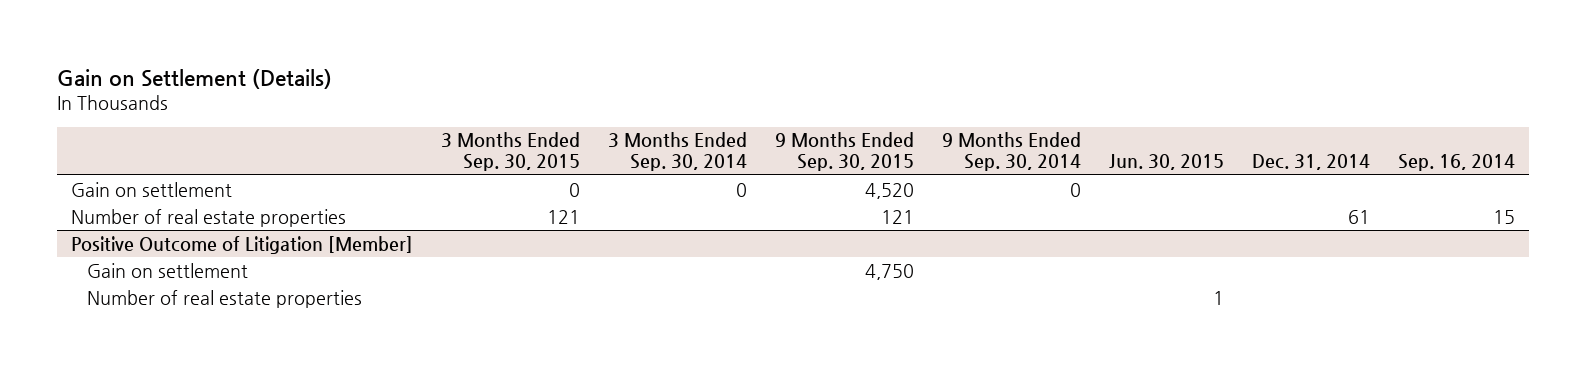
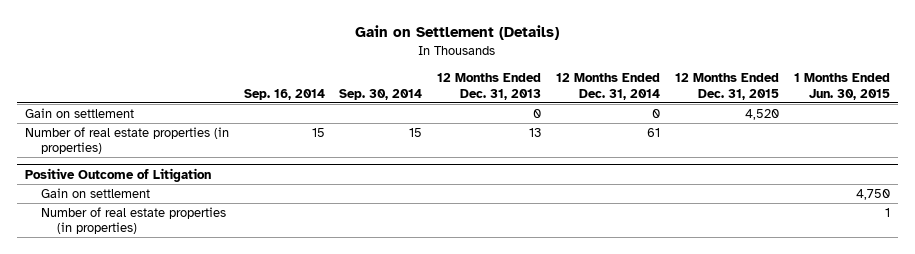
[440,132,580,172] 3 Months Ended Sep. 30, 2015 -> none
[607,132,747,172] 3 Months Ended Sep. 30, 2014 -> none
[774,132,914,172] 9 Months Ended Sep. 30, 2015 -> none
[941,132,1081,172] 9 Months Ended Sep. 30, 2014 -> none
[1108,154,1224,171] Jun. 30, 2015 -> none
[1251,154,1370,171] Dec. 31, 2014 -> none
none -> [339,88,423,100] Sep. 30, 2014
none -> [437,73,542,100] 12 Months Ended Dec. 31, 2013
none -> [556,73,661,100] 12 Months Ended Dec. 31, 2014
none -> [675,73,780,100] 12 Months Ended Dec. 31, 2015
none -> [794,73,891,100] 1 Months Ended Jun. 30, 2015
[70,208,346,227] Number of real estate properties -> [24,126,229,155] Number of real estate properties (in properties)
[70,235,413,254] Positive Outcome of Litigation [Member] -> [24,167,211,182] Positive Outcome of Litigation
[86,289,362,308] Number of real estate properties -> [40,206,226,235] Number of real estate properties (in properties)

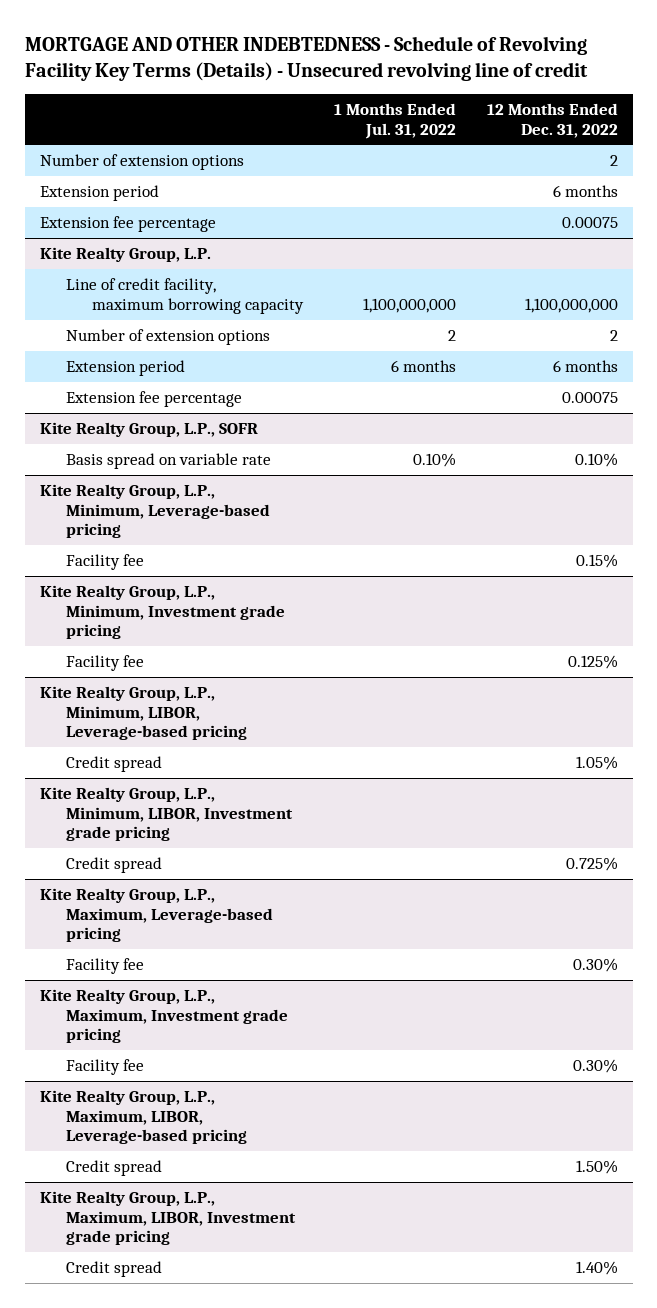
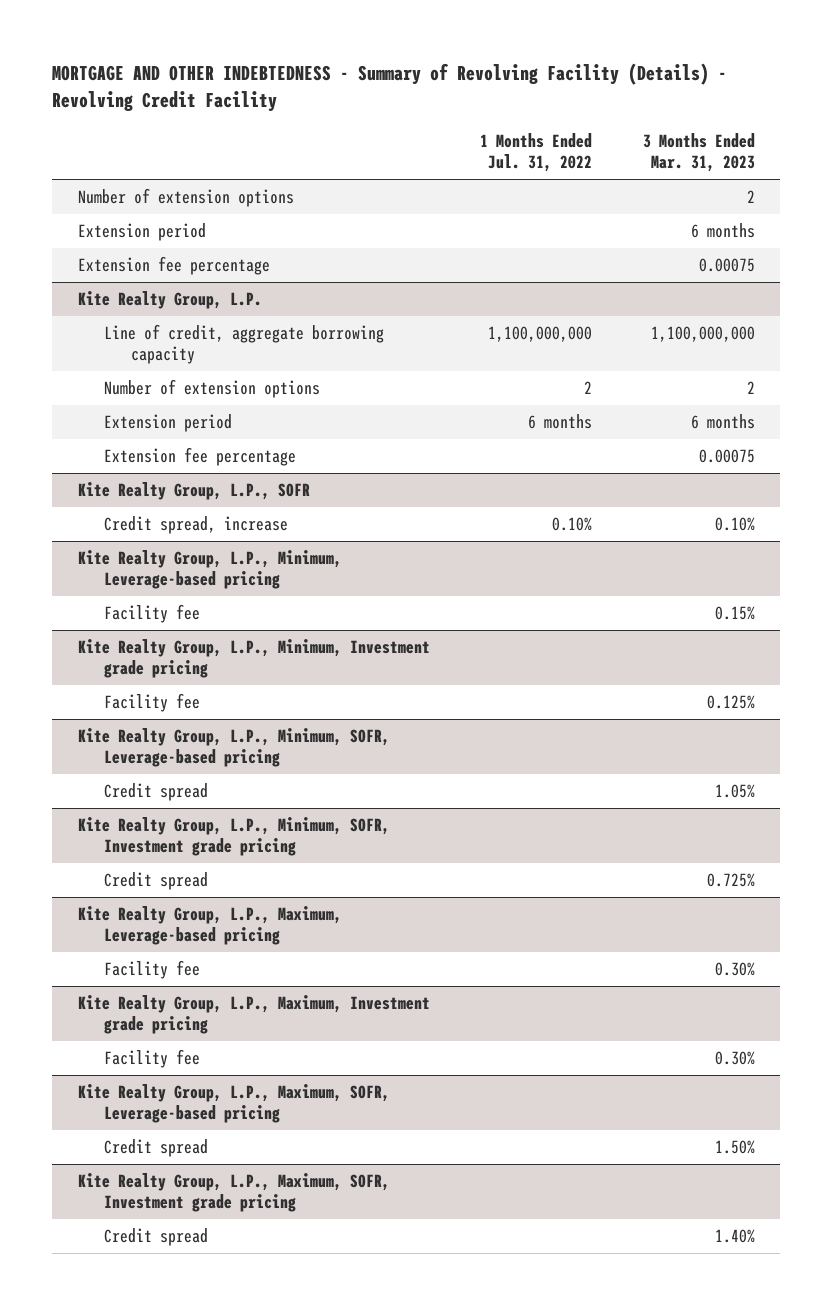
[24,35,588,81] MORTGAGE AND OTHER INDEBTEDNESS - Schedule of Revolving Facility Key Terms (Details) - Unsecured revolving line of credit -> [52,62,728,112] MORTGAGE AND OTHER INDEBTEDNESS - Summary of Revolving Facility (Details) - Revolving Credit Facility
[486,103,618,138] 12 Months Ended Dec. 31, 2022 -> none
none -> [642,133,755,173] 3 Months Ended Mar. 31, 2023
[66,278,305,314] Line of credit facility, maximum borrowing capacity -> [104,324,385,365] Line of credit, aggregate borrowing capacity
[66,453,272,470] Basis spread on variable rate -> [104,516,289,535] Credit spread, increase
[39,686,248,741] Kite Realty Group, L.P., Minimum, LIBOR, Leverage-based pricing -> [77,728,390,768] Kite Realty Group, L.P., Minimum, SOFR, Leverage-based pricing
[39,787,294,842] Kite Realty Group, L.P., Minimum, LIBOR, Investment grade pricing -> [77,817,390,857] Kite Realty Group, L.P., Minimum, SOFR, Investment grade pricing
[39,1090,248,1145] Kite Realty Group, L.P., Maximum, LIBOR, Leverage-based pricing -> [77,1084,390,1124] Kite Realty Group, L.P., Maximum, SOFR, Leverage-based pricing
[39,1191,297,1246] Kite Realty Group, L.P., Maximum, LIBOR, Investment grade pricing -> [77,1173,390,1213] Kite Realty Group, L.P., Maximum, SOFR, Investment grade pricing

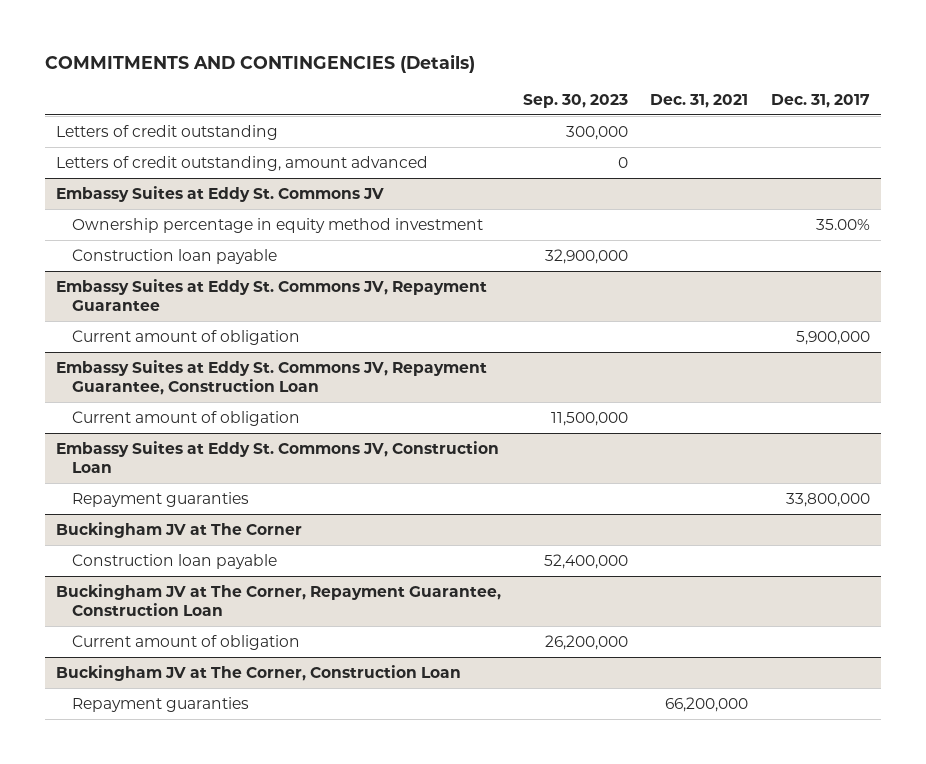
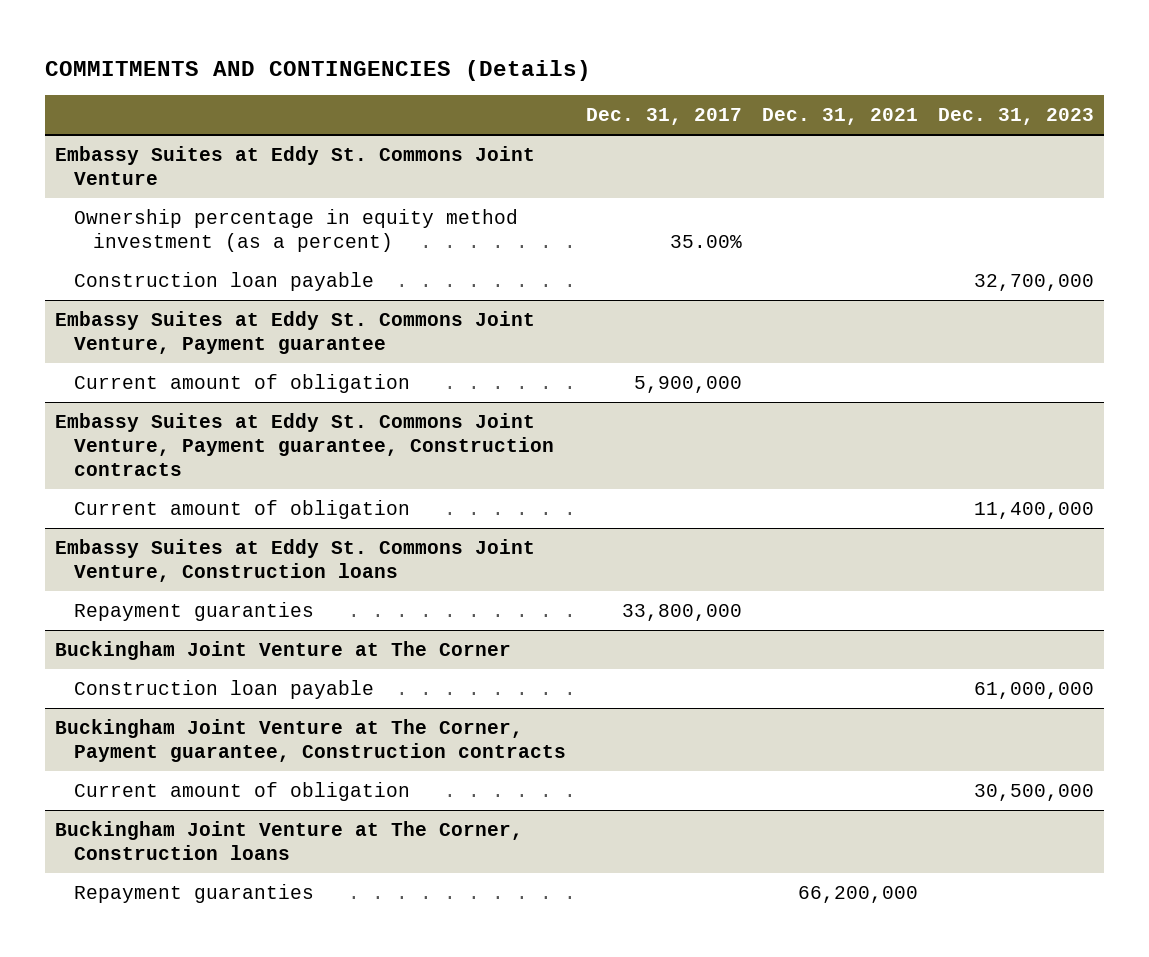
[523,93,629,108] Sep. 30, 2023 -> none
none -> [938,108,1095,126] Dec. 31, 2023
[56,124,279,140] Letters of credit outstanding -> none
[56,155,429,171] Letters of credit outstanding, amount advanced -> none
[56,185,385,202] Embassy Suites at Eddy St. Commons JV -> [55,146,536,186] Embassy Suites at Eddy St. Commons Joint Venture
[72,217,484,233] Ownership percentage in equity method investment -> [73,209,518,253] Ownership percentage in equity method investment (as a percent)
[56,278,488,312] Embassy Suites at Eddy St. Commons JV, Repayment Guarantee -> [55,311,536,355] Embassy Suites at Eddy St. Commons Joint Venture, Payment guarantee
[56,359,488,396] Embassy Suites at Eddy St. Commons JV, Repayment Guarantee, Construction Loan -> [55,413,554,477] Embassy Suites at Eddy St. Commons Joint Venture, Payment guarantee, Construction contracts
[56,440,500,474] Embassy Suites at Eddy St. Commons JV, Construction Loan -> [55,539,536,583] Embassy Suites at Eddy St. Commons Joint Venture, Construction loans
[56,521,303,538] Buckingham JV at The Corner -> [55,641,512,661] Buckingham Joint Venture at The Corner
[56,583,502,617] Buckingham JV at The Corner, Repayment Guarantee, Construction Loan -> none
[72,634,301,650] Current amount of obligation -> none
none -> [55,719,566,763] Buckingham Joint Venture at The Corner, Payment guarantee, Construction contracts
none -> [73,782,410,802] Current amount of obligation
[56,664,462,681] Buckingham JV at The Corner, Construction Loan -> [55,821,524,861] Buckingham Joint Venture at The Corner, Construction loans

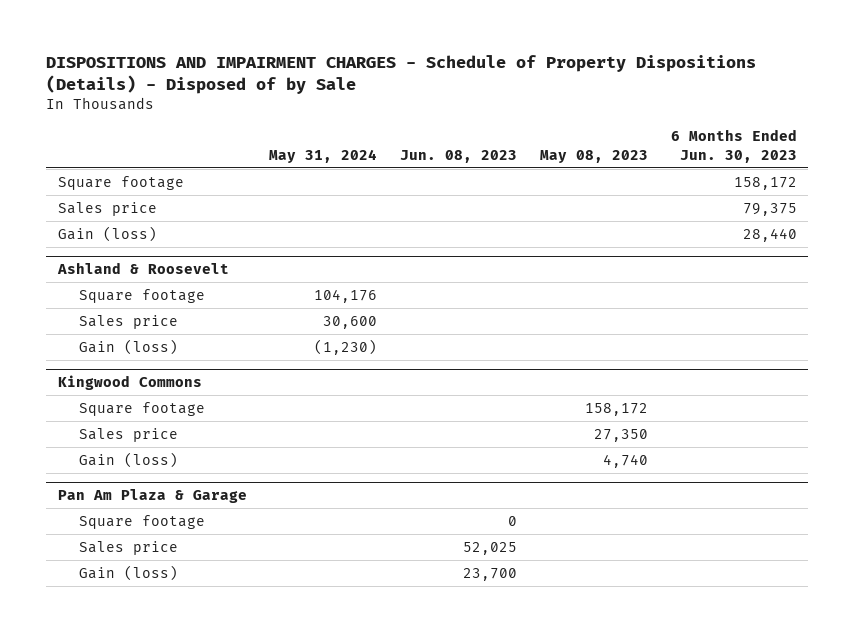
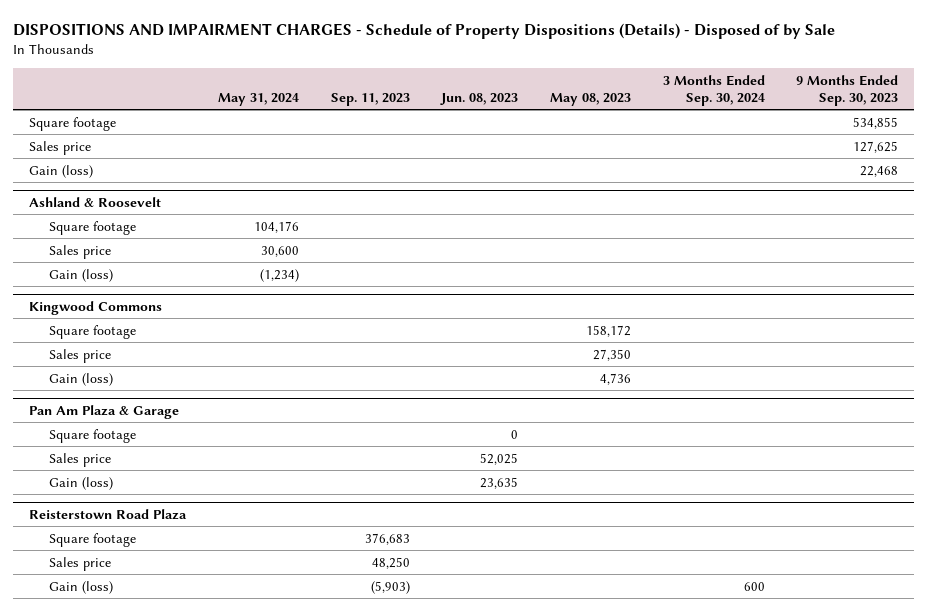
[670,129,797,163] 6 Months Ended Jun. 30, 2023 -> none
none -> [330,92,410,106] Sep. 11, 2023
none -> [662,74,765,106] 3 Months Ended Sep. 30, 2024
none -> [796,74,899,106] 9 Months Ended Sep. 30, 2023
[314,338,378,355] (1,230) -> [259,268,299,282] (1,234)
[602,453,648,468] 4,740 -> [599,372,631,385] 4,736
[463,567,518,581] 23,700 -> [480,476,519,489] 23,635
none -> [29,509,188,521] Reisterstown Road Plaza
none -> [48,532,136,547] Square footage
none -> [48,556,111,571] Sales price
none -> [48,580,113,594] Gain (loss)

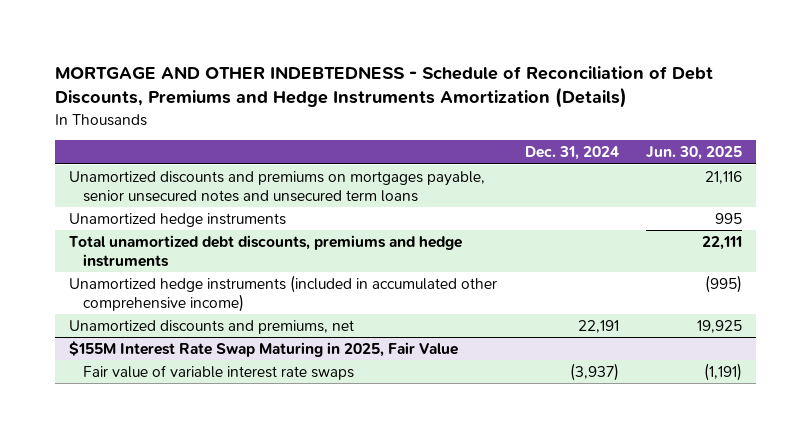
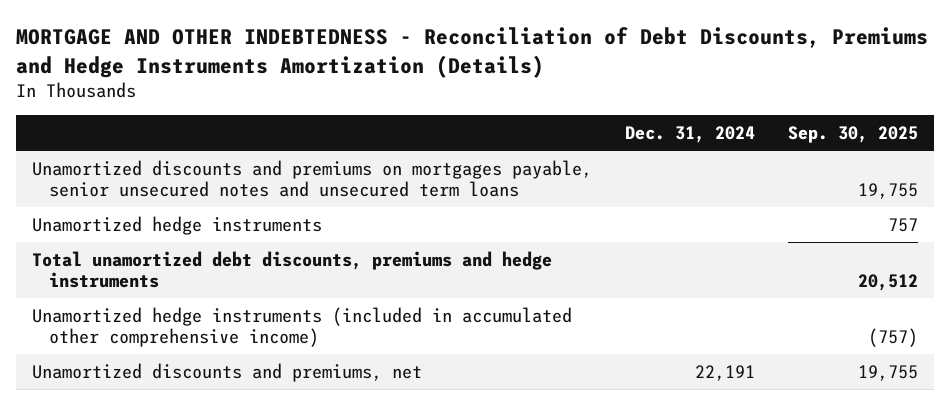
[54,66,713,109] MORTGAGE AND OTHER INDEBTEDNESS - Schedule of Reconciliation of Debt Discounts, Premiums and Hedge Instruments Amortization (Details) -> [16,27,929,78] MORTGAGE AND OTHER INDEBTEDNESS - Reconciliation of Debt Discounts, Premiums and Hedge Instruments Amortization (Details)
[646,146,743,161] Jun. 30, 2025 -> none
none -> [787,126,918,144] Sep. 30, 2025
[68,340,458,357] $155M Interest Rate Swap Maturing in 2025, Fair Value -> none
[83,364,355,380] Fair value of variable interest rate swaps -> none

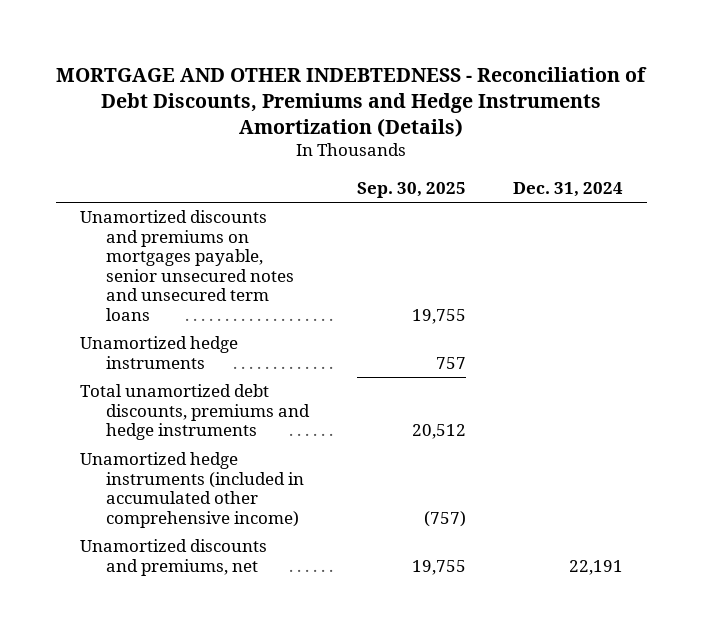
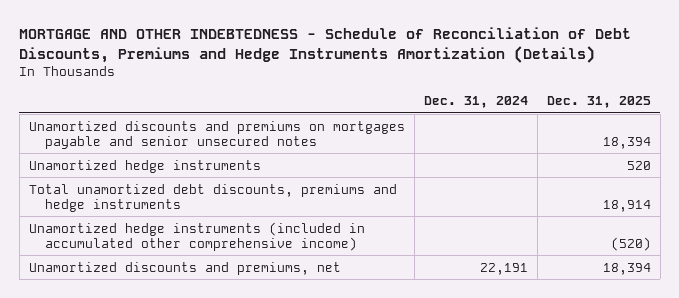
[56,66,648,137] MORTGAGE AND OTHER INDEBTEDNESS - Reconciliation of Debt Discounts, Premiums and Hedge Instruments Amortization (Details) -> [19,26,632,63] MORTGAGE AND OTHER INDEBTEDNESS - Schedule of Reconciliation of Debt Discounts, Premiums and Hedge Instruments Amortization (Details)
[356,181,466,198] Sep. 30, 2025 -> none
none -> [546,96,651,109] Dec. 31, 2025
[79,210,295,321] Unamortized discounts and premiums on mortgages payable, senior unsecured notes and unsecured term loans -> [28,120,405,149] Unamortized discounts and premiums on mortgages payable and senior unsecured notes

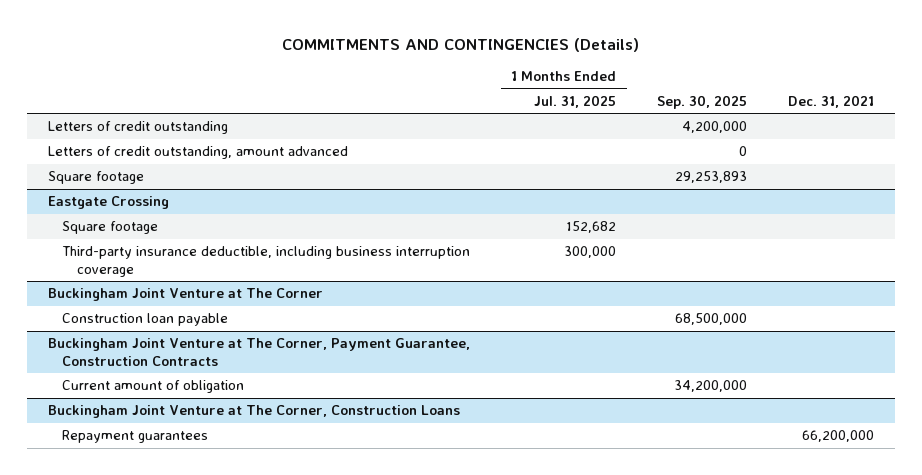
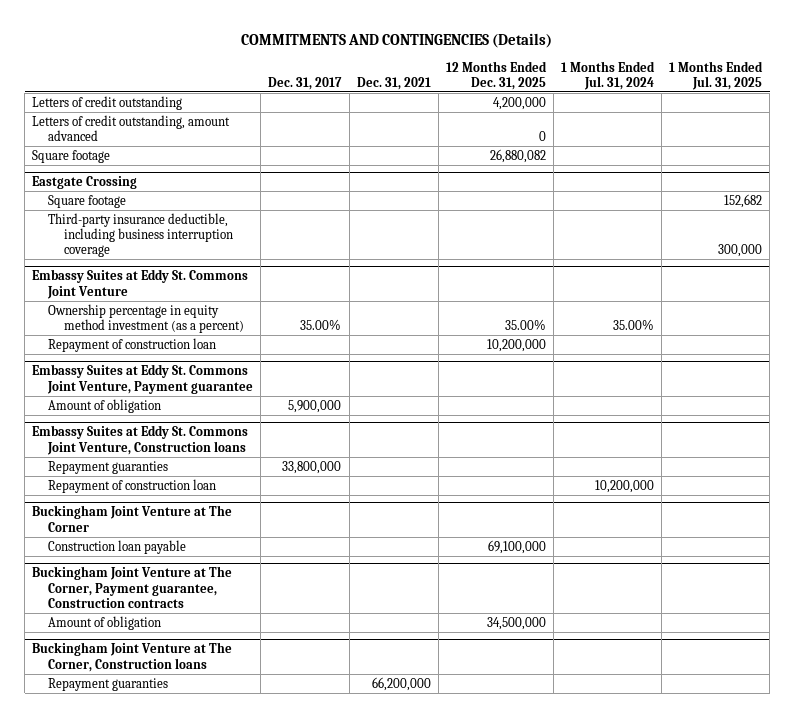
[657,94,748,109] Sep. 30, 2025 -> none
none -> [268,76,343,90] Dec. 31, 2017
none -> [445,60,547,90] 12 Months Ended Dec. 31, 2025
none -> [560,60,655,90] 1 Months Ended Jul. 31, 2024
none -> [32,269,249,299] Embassy Suites at Eddy St. Commons Joint Venture
none -> [48,303,245,334] Ownership percentage in equity method investment (as a percent)
none -> [48,337,217,352] Repayment of construction loan
none -> [32,364,254,394] Embassy Suites at Eddy St. Commons Joint Venture, Payment guarantee
none -> [48,398,162,413] Amount of obligation
none -> [32,425,249,455] Embassy Suites at Eddy St. Commons Joint Venture, Construction loans
none -> [48,460,169,474] Repayment guaranties
none -> [48,478,217,493] Repayment of construction loan
[47,338,470,366] Buckingham Joint Venture at The Corner, Payment Guarantee, Construction Contracts -> [32,566,233,608] Buckingham Joint Venture at The Corner, Payment guarantee, Construction contracts
[62,380,245,394] Current amount of obligation -> [48,615,162,630] Amount of obligation
[47,405,460,419] Buckingham Joint Venture at The Corner, Construction Loans -> [32,642,233,672] Buckingham Joint Venture at The Corner, Construction loans
[62,430,209,444] Repayment guarantees -> [48,677,169,691] Repayment guaranties

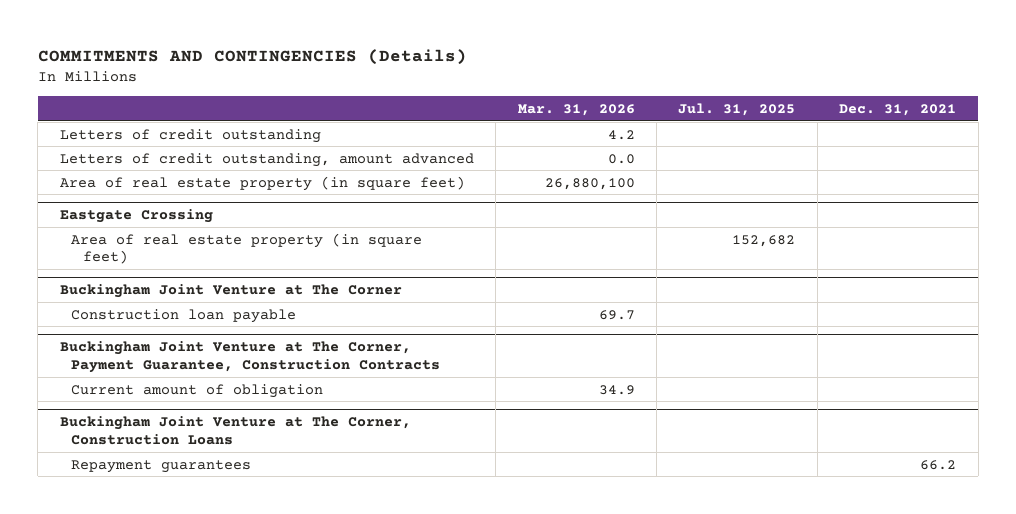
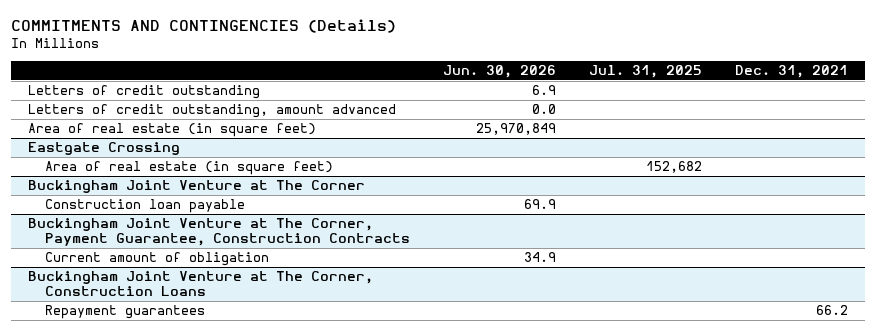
[517,103,635,116] Mar. 31, 2026 -> none
none -> [443,65,557,79] Jun. 30, 2026
[59,175,465,191] Area of real estate property (in square feet) -> [27,123,316,138] Area of real estate (in square feet)
[71,232,423,265] Area of real estate property (in square feet) -> [45,161,334,176] Area of real estate (in square feet)

